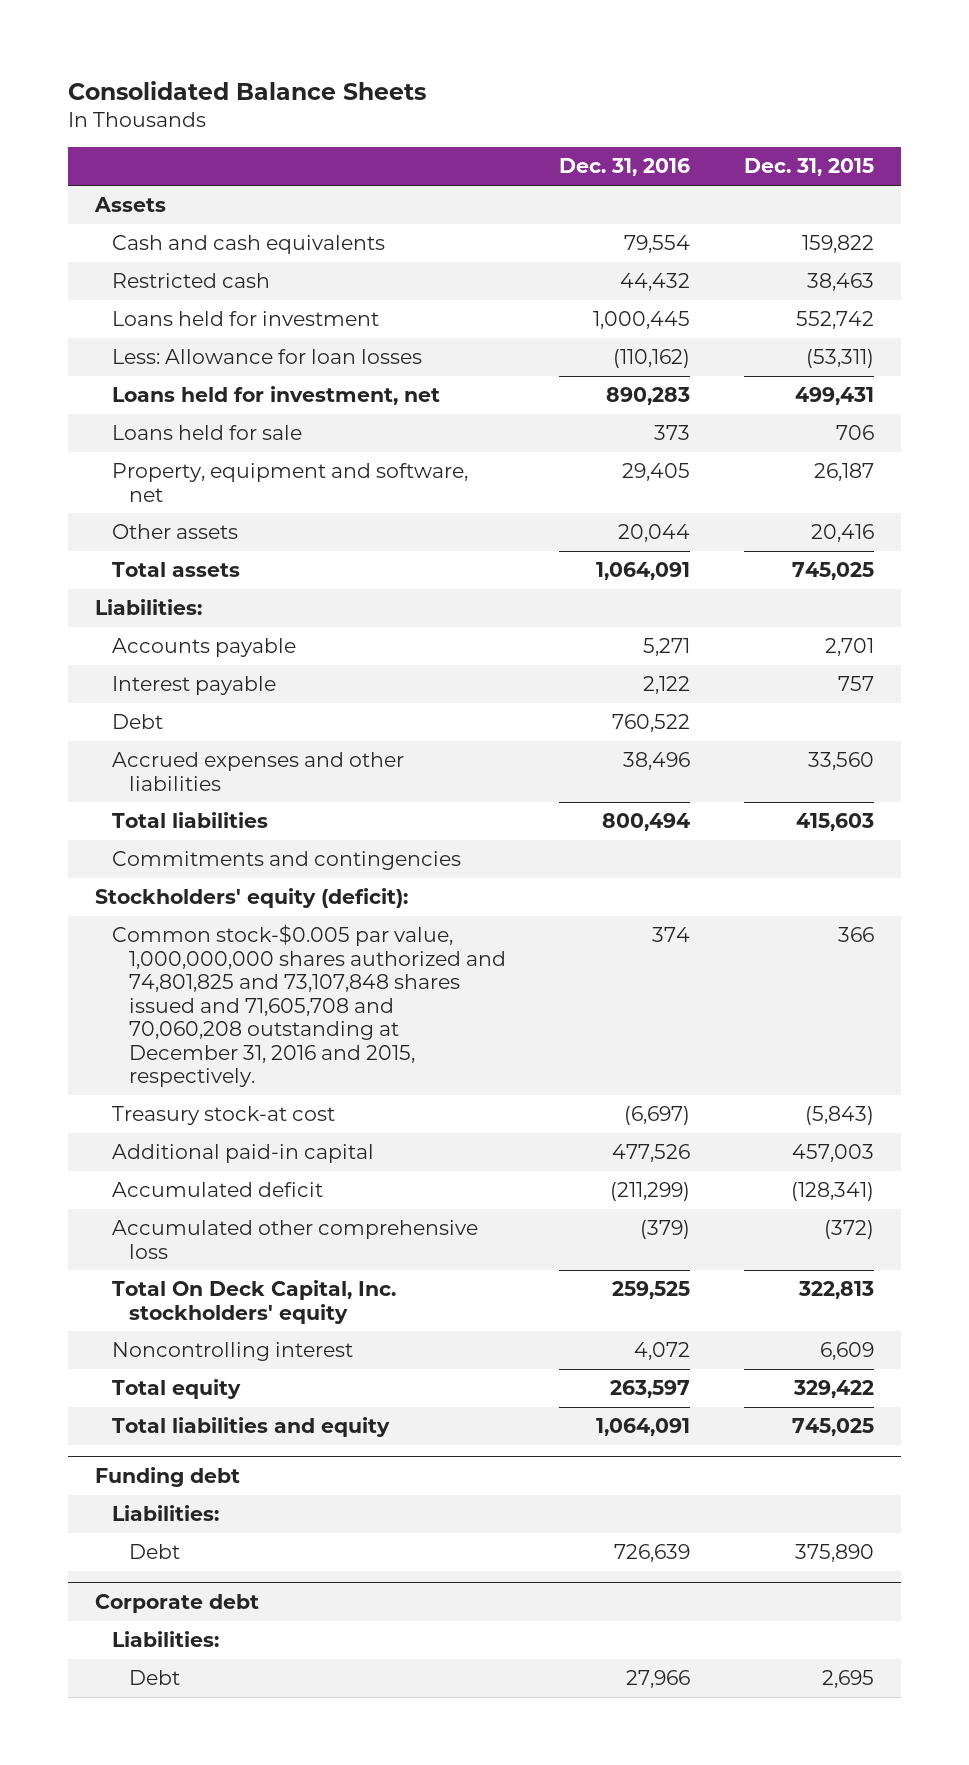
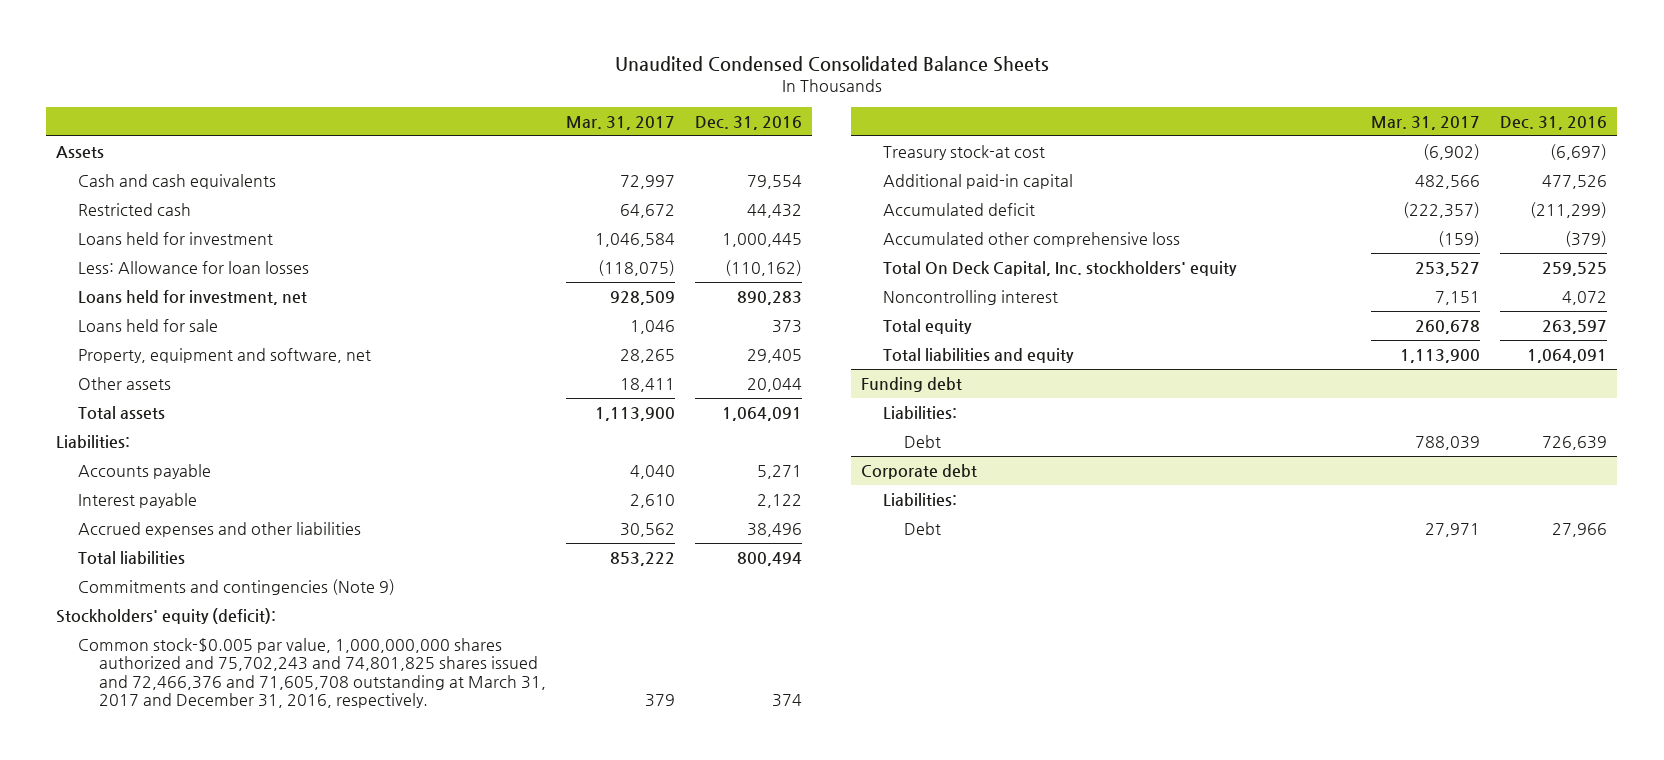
[68,80,427,100] Consolidated Balance Sheets -> [614,56,1049,73] Unaudited Condensed Consolidated Balance Sheets
[744,158,875,177] Dec. 31, 2015 -> none
none -> [566,115,676,130] Mar. 31, 2017
[111,714,163,730] Debt -> none
[111,851,461,871] Commitments and contingencies -> [77,578,395,595] Commitments and contingencies (Note 9)
[111,924,506,1088] Common stock-$0.005 par value, 1,000,000,000 shares authorized and 74,801,825 and 73,107,848 shares issued and 71,605,708 and 70,060,208 outstanding at December 31, 2016 and 2015, respectively. -> [77,637,547,708] Common stock-$0.005 par value, 1,000,000,000 shares authorized and 75,702,243 and 74,801,825 shares issued and 72,466,376 and 71,605,708 outstanding at March 31, 2017 and December 31, 2016, respectively.

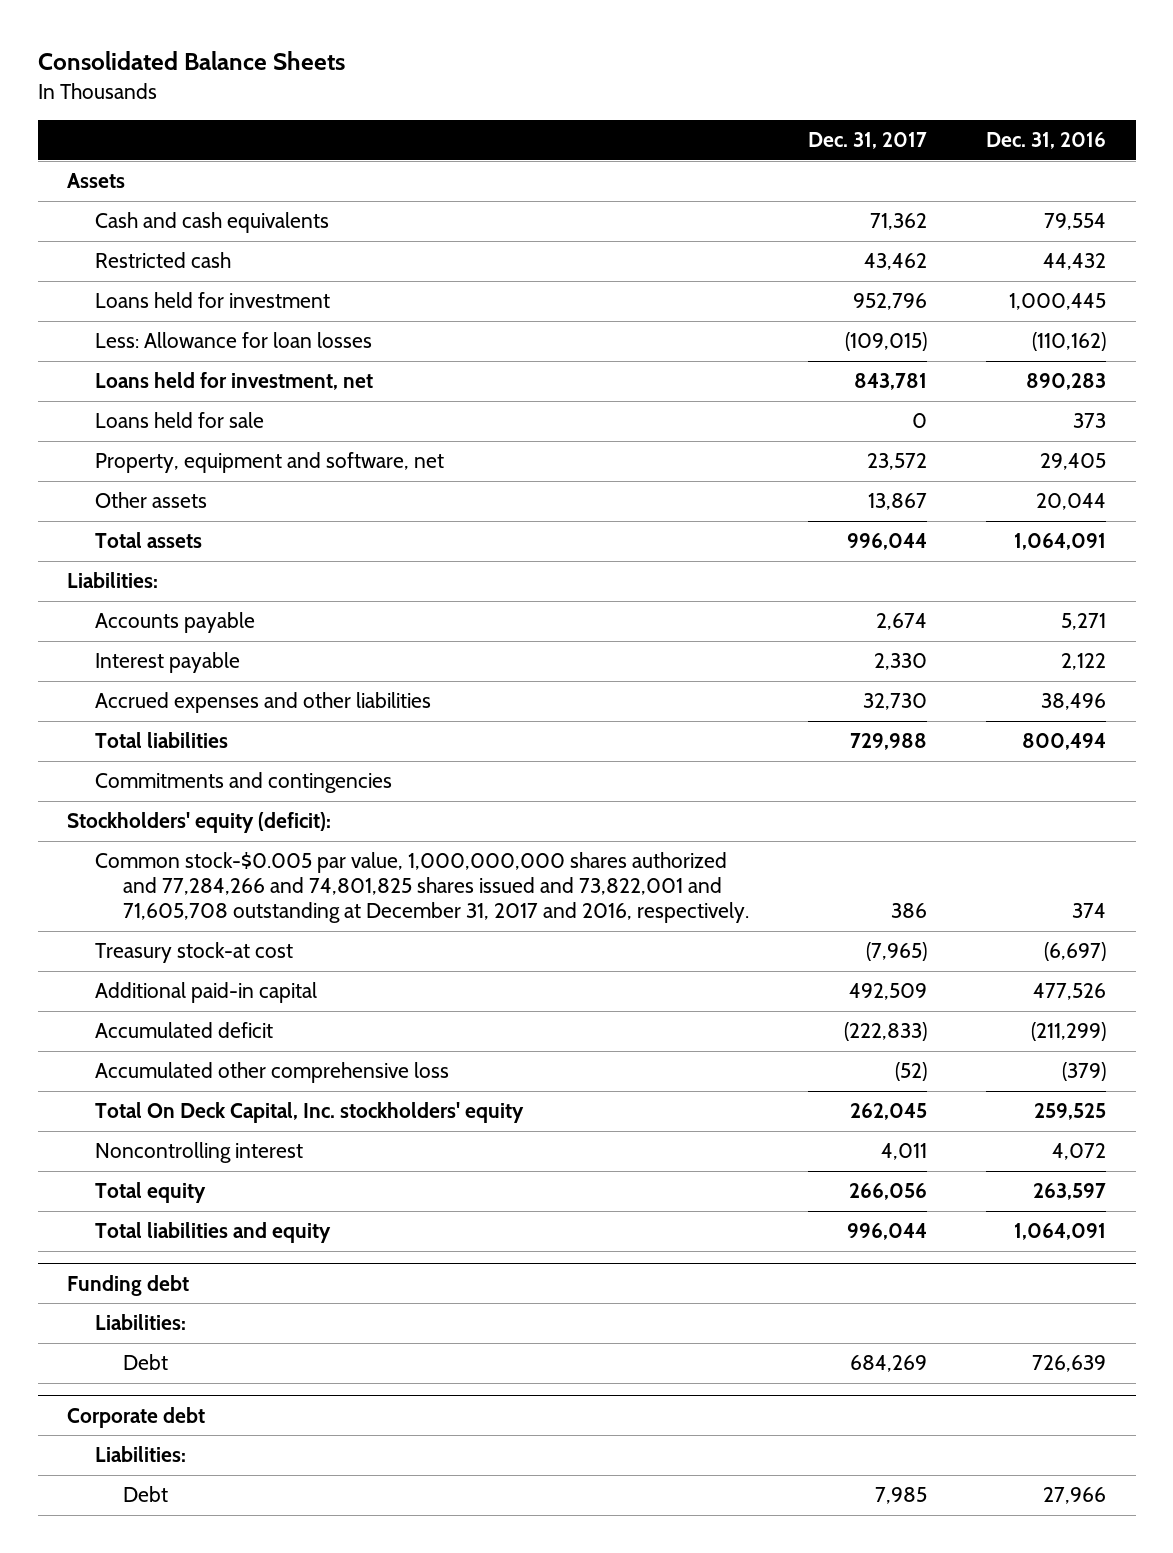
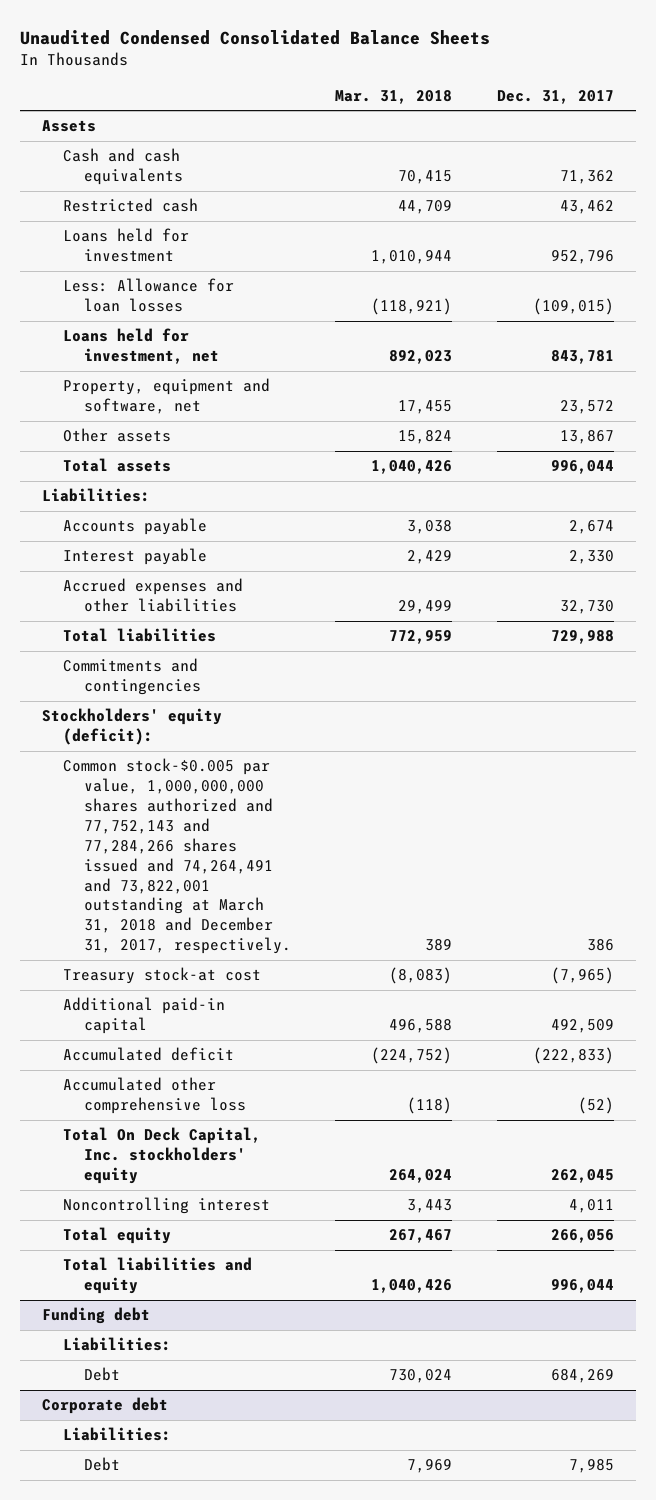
[37,51,345,71] Consolidated Balance Sheets -> [19,29,490,45] Unaudited Condensed Consolidated Balance Sheets
[986,132,1107,150] Dec. 31, 2016 -> none
none -> [335,89,453,104] Mar. 31, 2018
[94,412,264,429] Loans held for sale -> none
[94,852,749,924] Common stock-$0.005 par value, 1,000,000,000 shares authorized and 77,284,266 and 74,801,825 shares issued and 73,822,001 and 71,605,708 outstanding at December 31, 2017 and 2016, respectively. -> [62,758,291,955] Common stock-$0.005 par value, 1,000,000,000 shares authorized and 77,752,143 and 77,284,266 shares issued and 74,264,491 and 73,822,001 outstanding at March 31, 2018 and December 31, 2017, respectively.

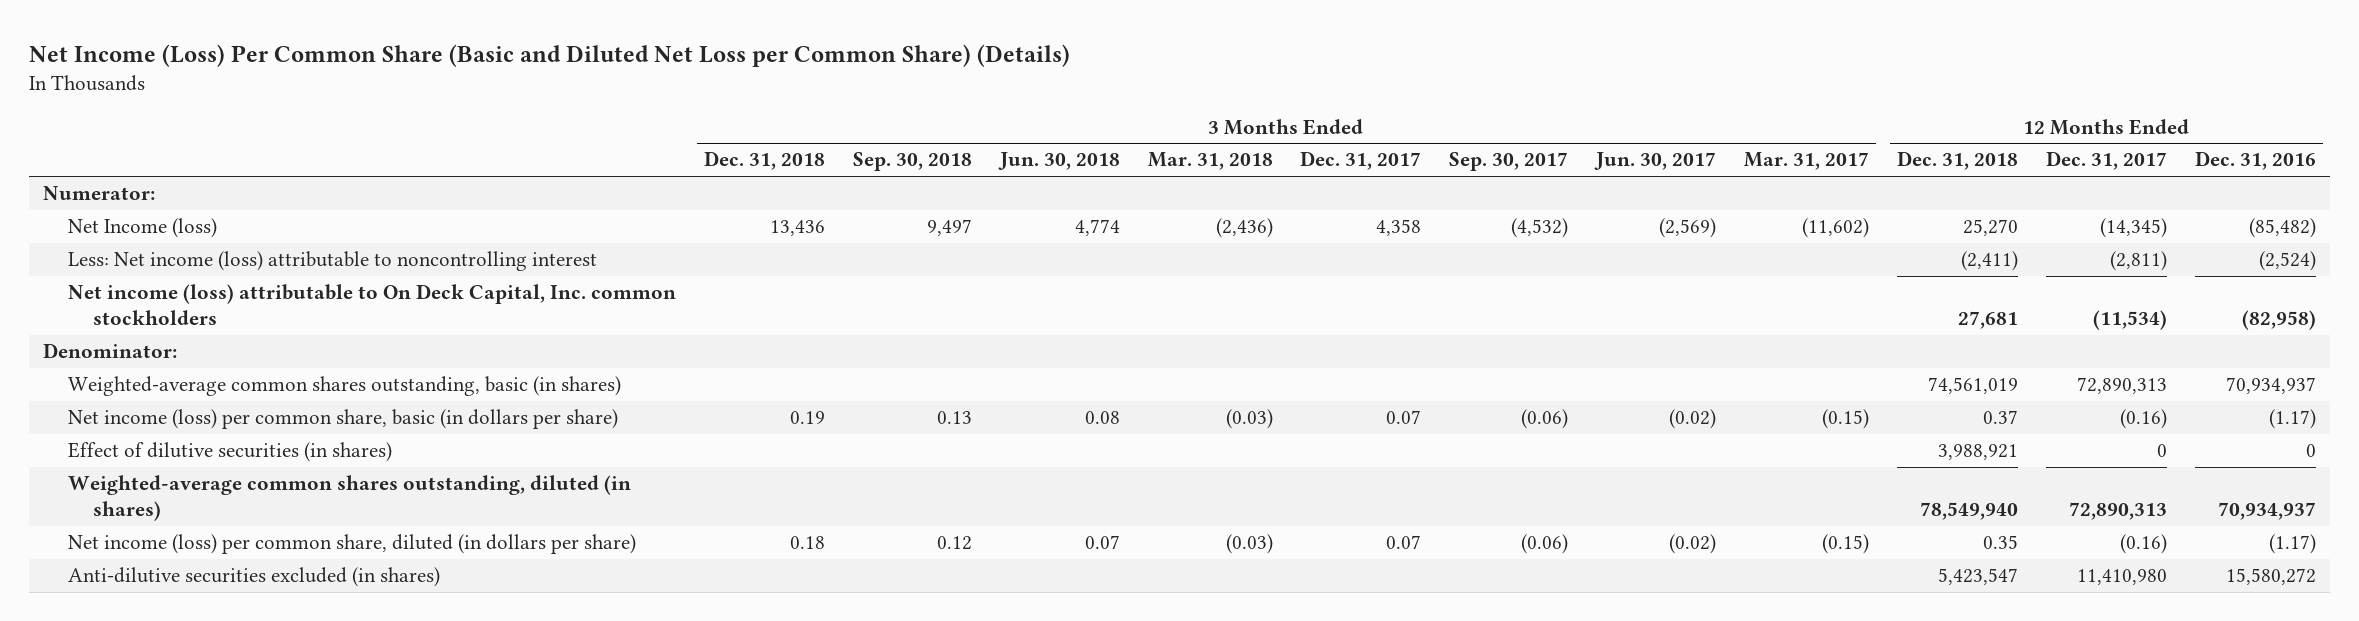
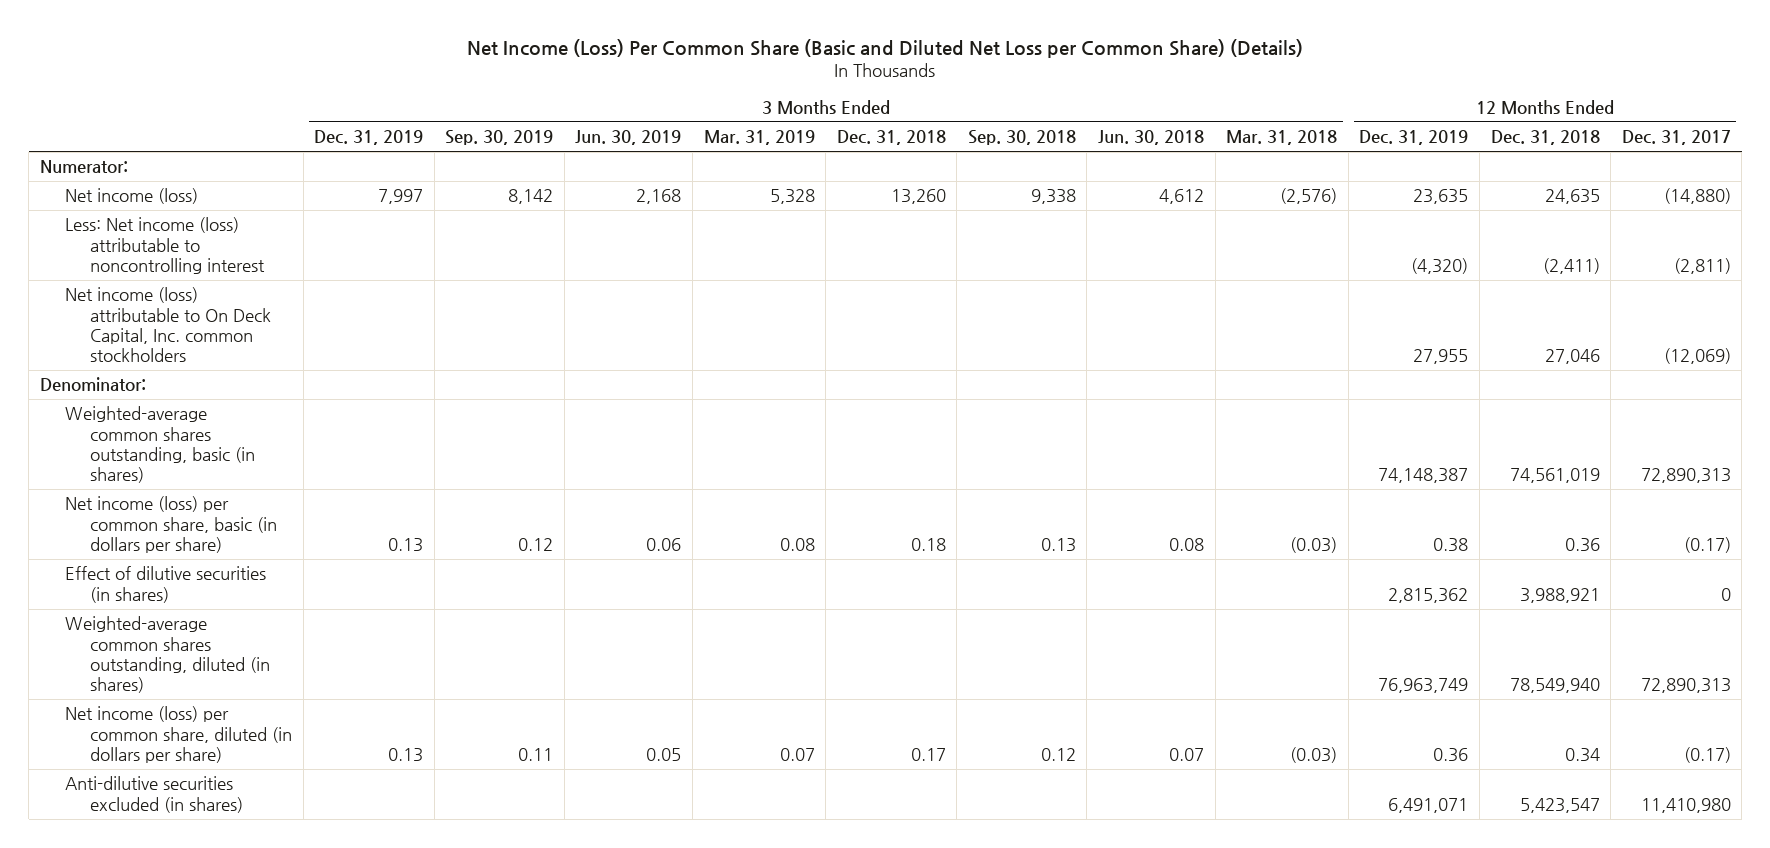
[1300,151,1422,171] Dec. 31, 2017 -> none
[1449,152,1569,172] Sep. 30, 2017 -> none
[1594,152,1717,171] Jun. 30, 2017 -> none
[1744,152,1870,171] Mar. 31, 2017 -> none
[2194,151,2316,171] Dec. 31, 2016 -> none
none -> [314,130,424,146] Dec. 31, 2019
none -> [445,130,554,146] Sep. 30, 2019
none -> [575,130,682,146] Jun. 30, 2019
none -> [703,130,815,146] Mar. 31, 2019
none -> [1359,130,1469,146] Dec. 31, 2019
[67,218,217,239] Net Income (loss) -> [64,188,198,205] Net income (loss)
[769,220,825,237] 13,436 -> [890,189,946,205] 13,260
[926,219,972,237] 9,497 -> [1030,189,1076,205] 9,338
[1074,219,1120,237] 4,774 -> [1159,189,1205,205] 4,612
[1215,218,1273,239] (2,436) -> [1280,188,1338,205] (2,576)
[1963,219,2019,237] 25,270 -> [1544,189,1600,205] 24,635
[2099,218,2167,239] (14,345) -> [1663,188,1731,205] (14,880)
[1958,311,2019,330] 27,681 -> [1544,349,1600,365] 27,046
[2092,310,2167,331] (11,534) -> [1663,348,1731,365] (12,069)
[789,411,825,425] 0.19 -> [910,538,946,552] 0.18
[1983,410,2019,425] 0.37 -> [1564,538,1600,553] 0.36
[2119,409,2167,430] (0.16) -> [1683,537,1731,554] (0.17)
[789,536,825,550] 0.18 -> [910,748,946,762] 0.17
[1983,535,2019,550] 0.35 -> [1564,748,1600,763] 0.34
[2119,534,2167,555] (0.16) -> [1683,747,1731,764] (0.17)

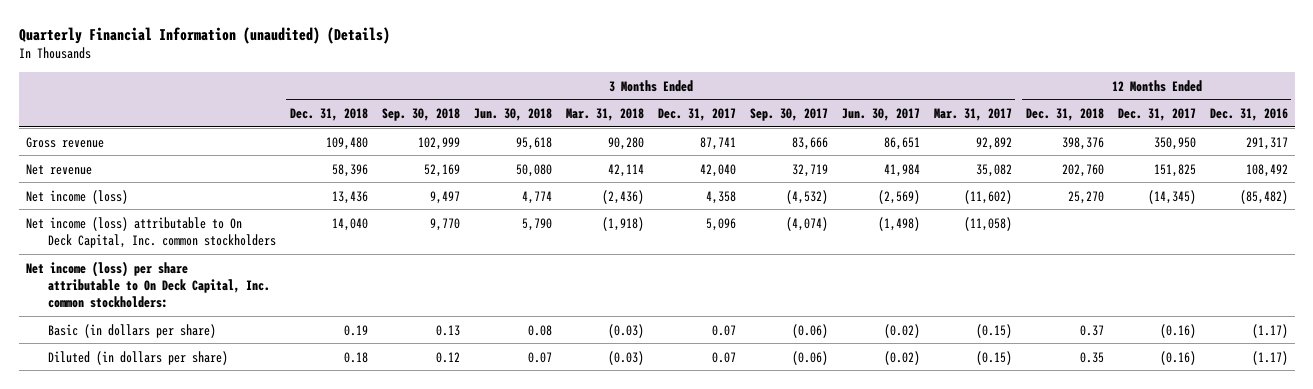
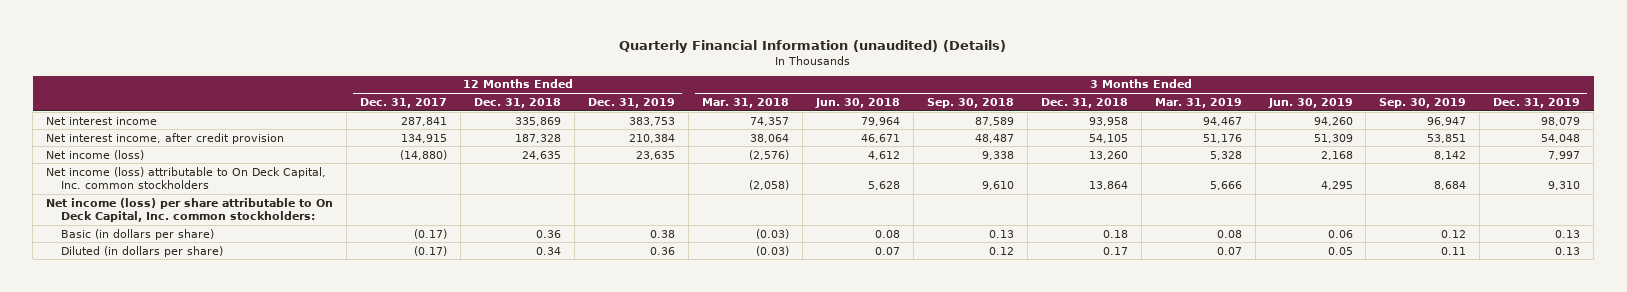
[657,108,736,122] Dec. 31, 2017 -> none
[749,108,828,122] Sep. 30, 2017 -> none
[841,108,920,122] Jun. 30, 2017 -> none
[933,108,1012,122] Mar. 31, 2017 -> none
[1209,108,1288,122] Dec. 31, 2016 -> none
none -> [587,97,675,108] Dec. 31, 2019
none -> [1154,97,1242,108] Mar. 31, 2019
none -> [1267,97,1353,108] Jun. 30, 2019
none -> [1379,97,1467,108] Sep. 30, 2019
none -> [1493,97,1581,108] Dec. 31, 2019
[25,136,104,148] Gross revenue -> none
[25,163,92,175] Net revenue -> none
none -> [46,116,158,125] Net interest income
none -> [46,132,285,144] Net interest income, after credit provision
[331,190,368,204] 13,436 -> [1088,150,1128,160] 13,260
[429,190,460,204] 9,497 -> [981,150,1014,160] 9,338
[521,190,552,204] 4,774 -> [867,150,900,160] 4,612
[601,189,644,204] (2,436) -> [748,149,789,160] (2,576)
[1067,190,1104,204] 25,270 -> [522,150,562,160] 24,635
[1147,189,1196,204] (14,345) -> [400,149,448,160] (14,880)
[331,217,368,231] 14,040 -> [1088,181,1128,191] 13,864
[429,217,460,231] 9,770 -> [981,181,1014,191] 9,610
[521,217,552,231] 5,790 -> [867,181,900,191] 5,628
[601,216,644,231] (1,918) -> [748,180,789,191] (2,058)
[343,324,368,336] 0.19 -> [1102,229,1128,238] 0.18
[1079,324,1104,336] 0.37 -> [536,229,562,238] 0.36
[1159,323,1196,338] (0.16) -> [414,228,448,239] (0.17)
[343,351,368,363] 0.18 -> [1102,246,1128,255] 0.17
[1079,351,1104,363] 0.35 -> [536,246,562,255] 0.34
[1159,350,1196,365] (0.16) -> [414,245,448,256] (0.17)

